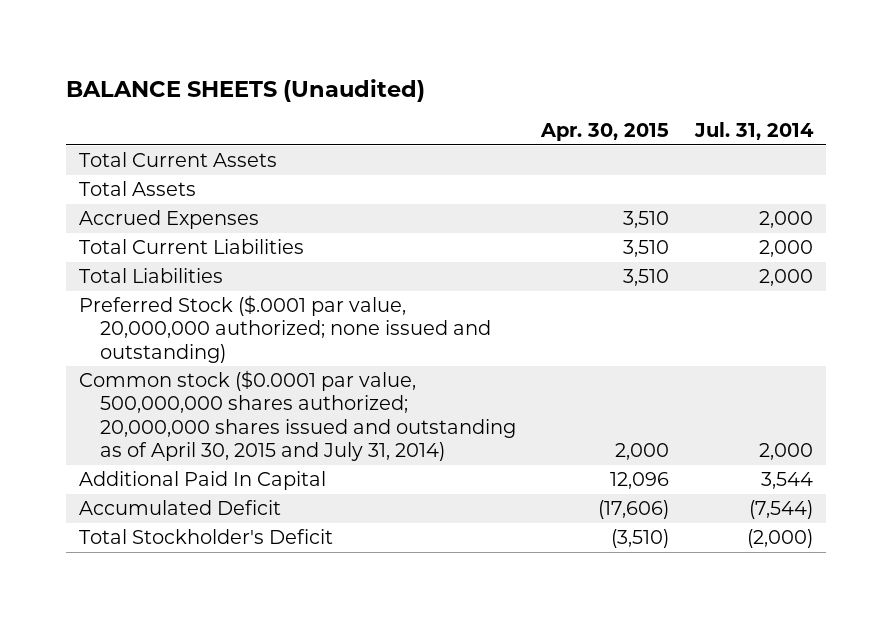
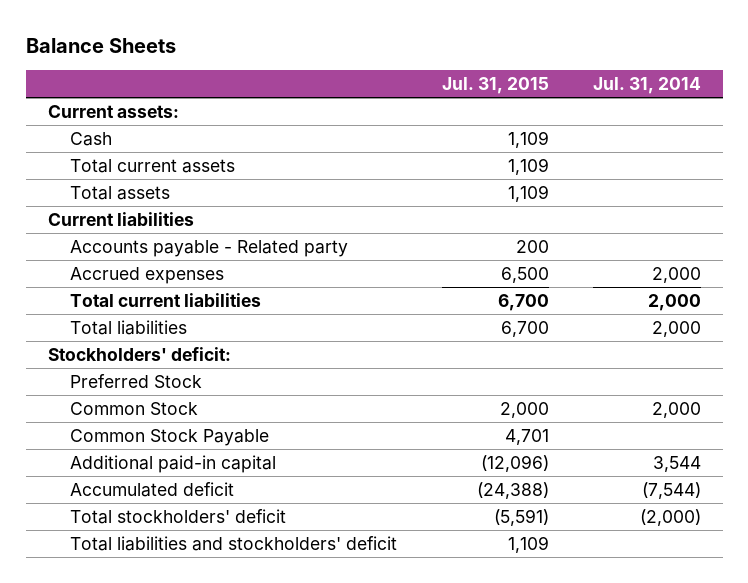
[66,78,426,102] BALANCE SHEETS (Unaudited) -> [25,37,176,53] Balance Sheets
[540,123,670,142] Apr. 30, 2015 -> none
none -> [441,77,549,95] Jul. 31, 2015
none -> [47,104,179,118] Current assets:
none -> [70,131,113,146] Cash
[79,152,278,168] Total Current Assets -> [70,158,236,173] Total current assets
[79,181,197,197] Total Assets -> [70,185,171,200] Total assets
none -> [47,211,194,226] Current liabilities
none -> [70,239,349,257] Accounts payable - Related party
[79,210,260,230] Accrued Expenses -> [70,266,225,284] Accrued expenses
[79,239,305,255] Total Current Liabilities -> [70,292,262,307] Total current liabilities
[79,268,224,284] Total Liabilities -> [70,319,188,335] Total liabilities
none -> [47,346,231,361] Stockholders' deficit:
[79,295,492,363] Preferred Stock ($.0001 par value, 20,000,000 authorized; none issued and outstanding) -> [70,373,203,388] Preferred Stock
[79,370,517,462] Common stock ($0.0001 par value, 500,000,000 shares authorized; 20,000,000 shares issued and outstanding as of April 30, 2015 and July 31, 2014) -> [70,401,199,415] Common Stock
none -> [70,428,270,446] Common Stock Payable
[79,471,327,491] Additional Paid In Capital -> [70,454,277,473] Additional paid-in capital
[79,500,282,516] Accumulated Deficit -> [70,481,235,497] Accumulated deficit
[79,529,334,545] Total Stockholder's Deficit -> [70,508,287,524] Total stockholders' deficit
none -> [70,535,398,551] Total liabilities and stockholders' deficit

